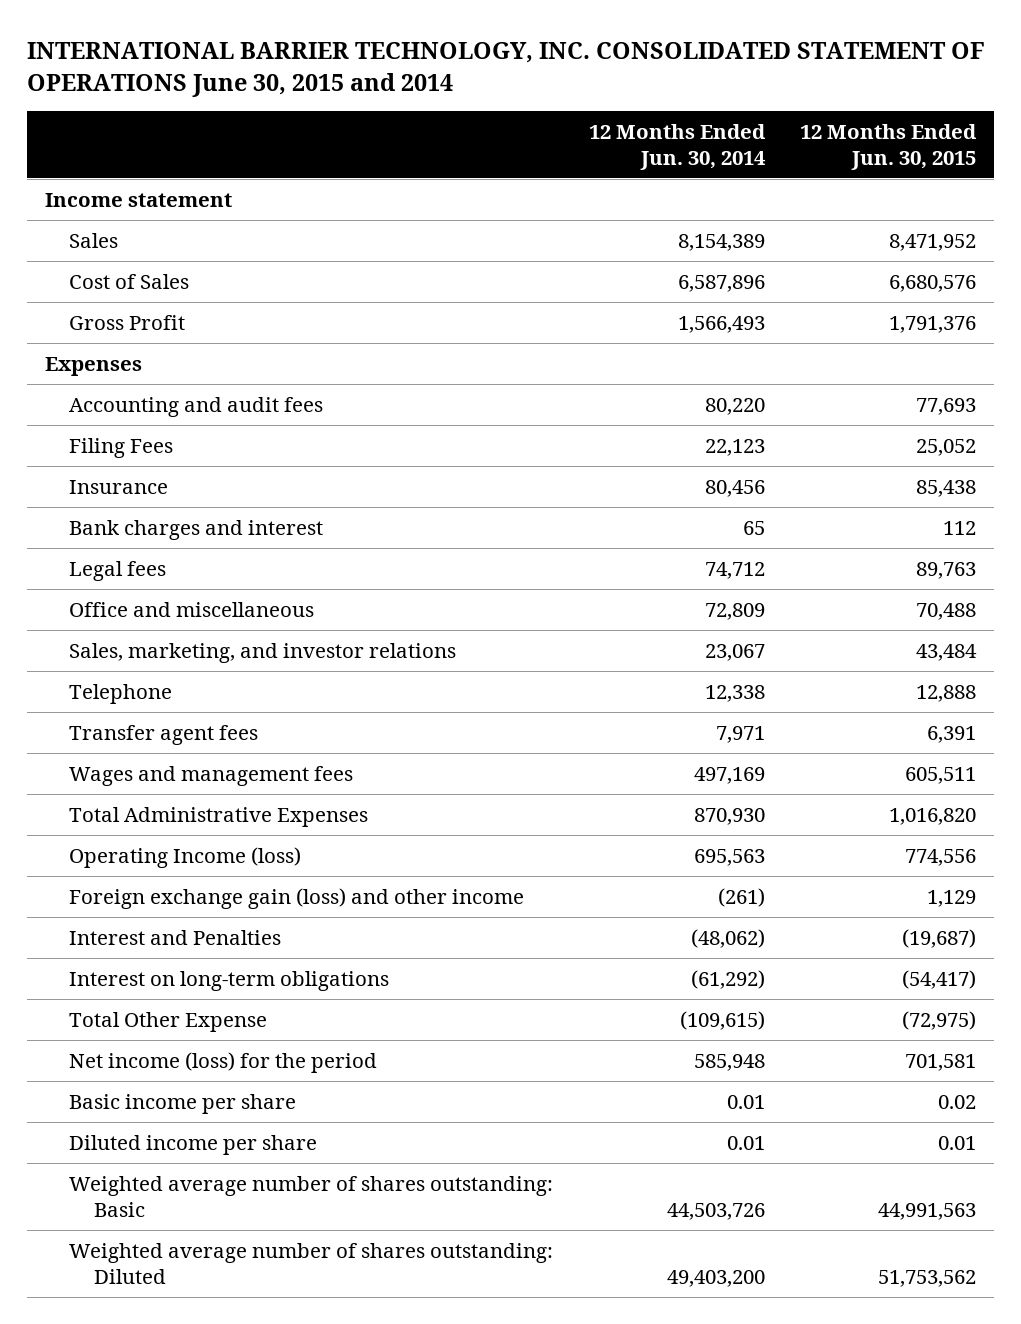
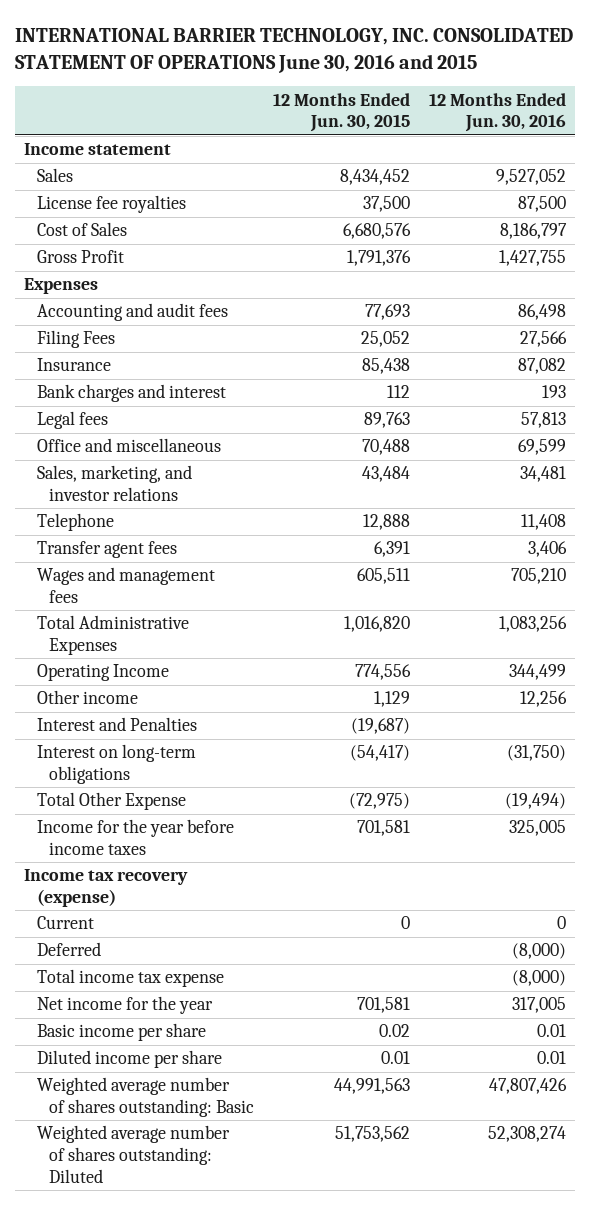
[27,41,986,97] INTERNATIONAL BARRIER TECHNOLOGY, INC. CONSOLIDATED STATEMENT OF OPERATIONS June 30, 2015 and 2014 -> [14,27,573,73] INTERNATIONAL BARRIER TECHNOLOGY, INC. CONSOLIDATED STATEMENT OF OPERATIONS June 30, 2016 and 2015
[588,123,766,171] 12 Months Ended Jun. 30, 2014 -> none
none -> [428,92,566,133] 12 Months Ended Jun. 30, 2016
[889,233,977,251] 8,471,952 -> [339,169,410,186] 8,434,452
none -> [36,195,186,214] License fee royalties
[69,846,302,868] Operating Income (loss) -> [36,664,169,682] Operating Income
[69,887,525,909] Foreign exchange gain (loss) and other income -> [36,690,138,705] Other income
none -> [36,819,234,856] Income for the year before income taxes
none -> [24,869,189,908] Income tax recovery (expense)
none -> [36,916,94,930] Current
none -> [36,942,101,957] Deferred
none -> [36,969,224,988] Total income tax expense
[69,1051,378,1073] Net income (loss) for the period -> [36,996,213,1015] Net income for the year

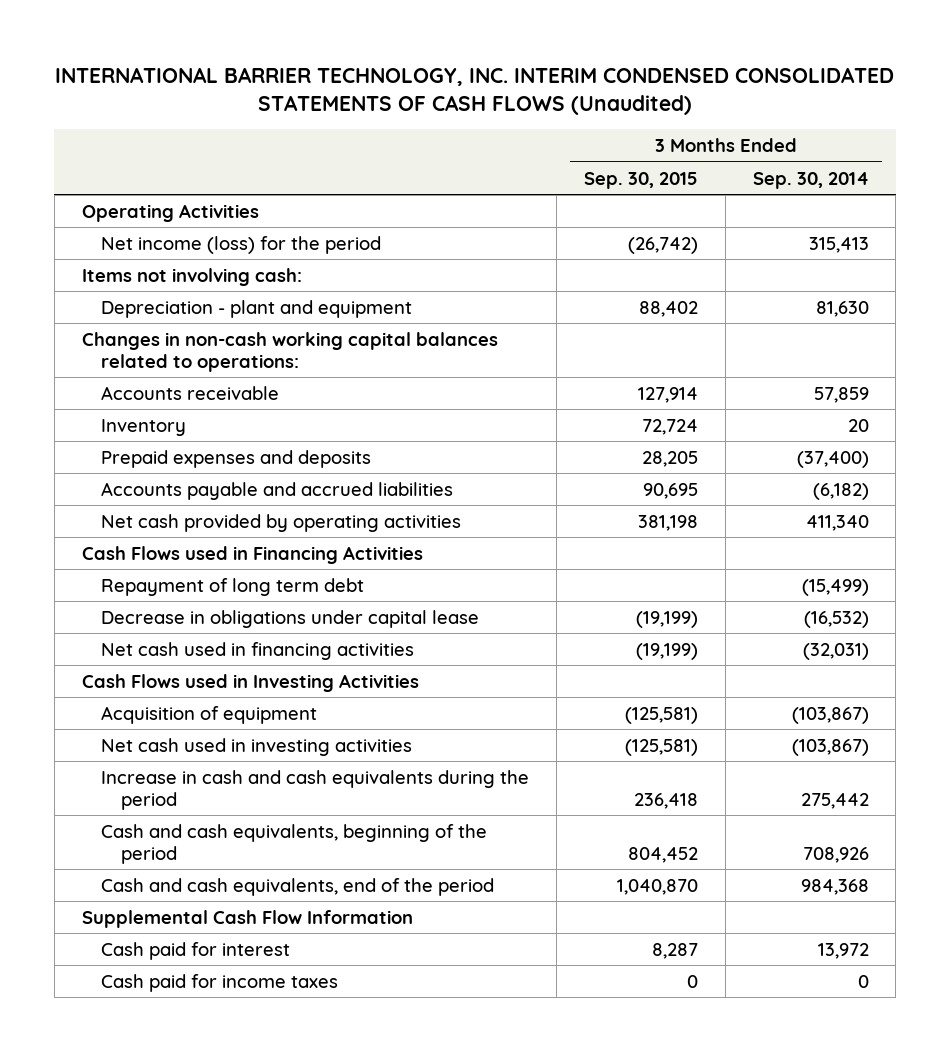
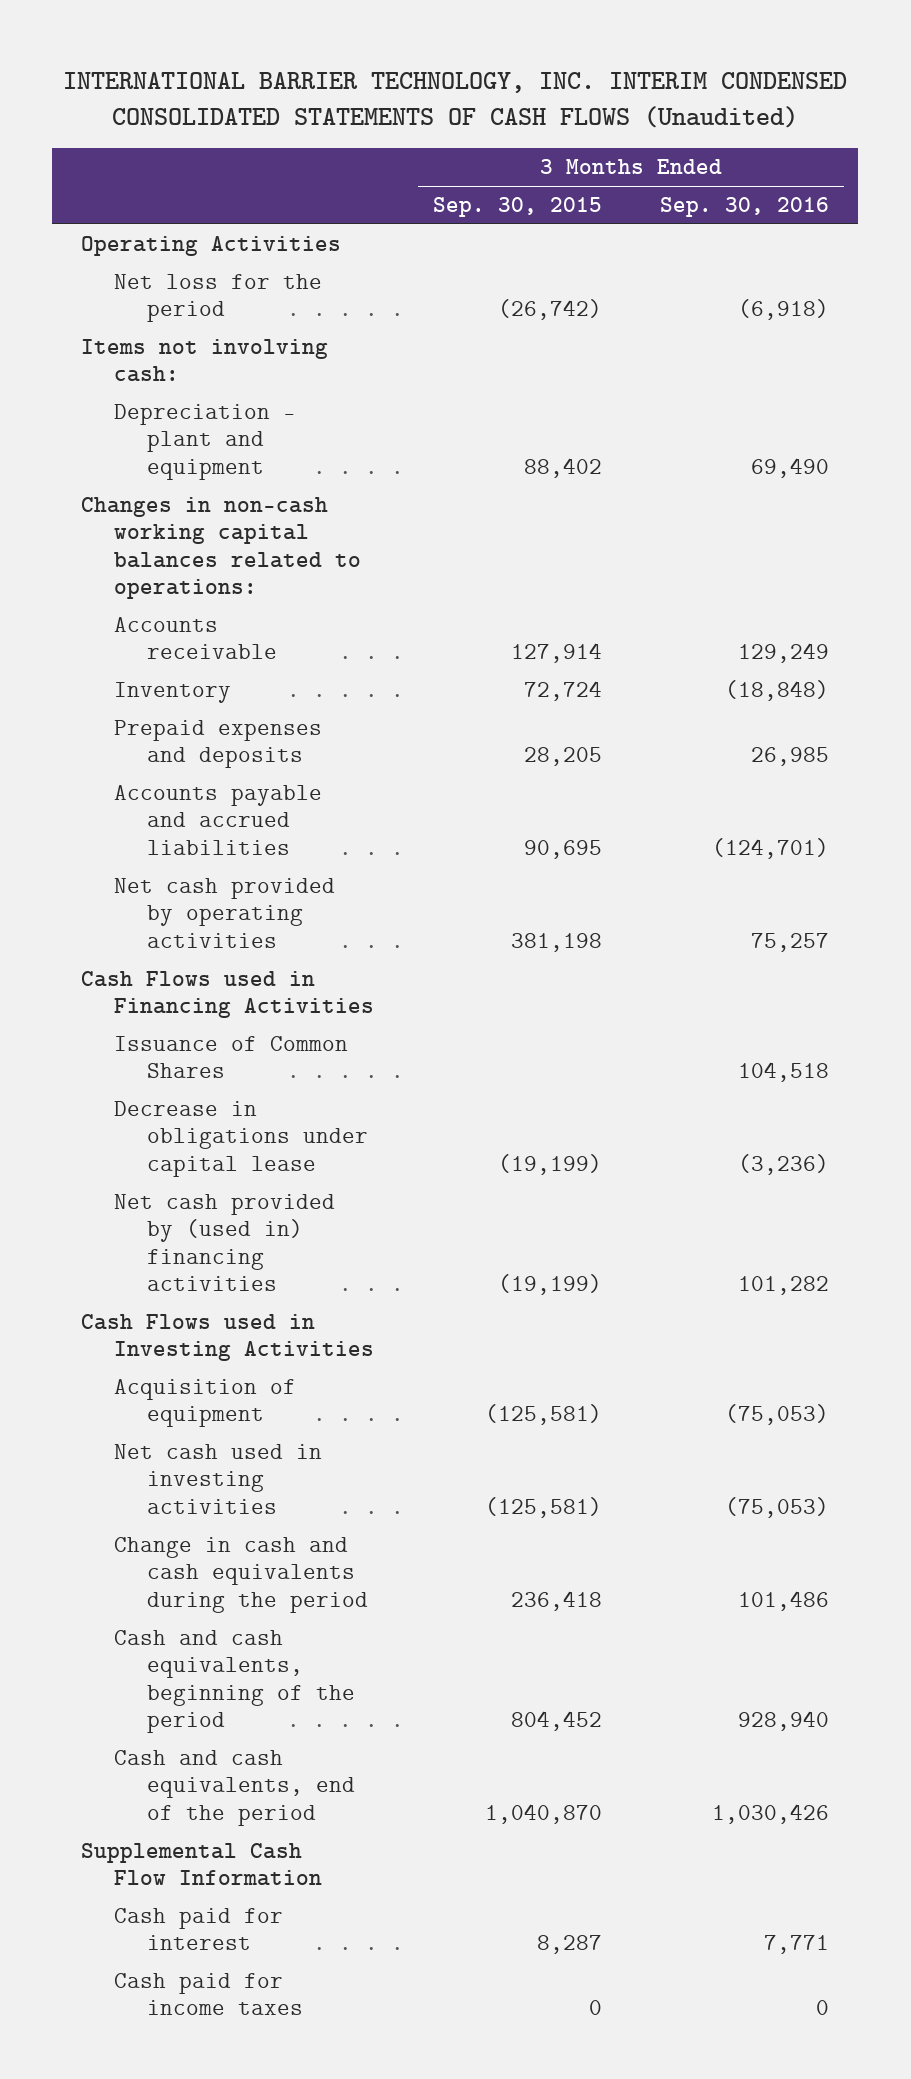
[752,171,869,189] Sep. 30, 2014 -> none
none -> [660,197,830,218] Sep. 30, 2016
[101,235,382,254] Net income (loss) for the period -> [114,274,323,323] Net loss for the period
[101,577,365,596] Repayment of long term debt -> none
none -> [114,1036,349,1079] Issuance of Common Shares
[101,641,415,660] Net cash used in financing activities -> [114,1194,336,1292] Net cash provided by (used in) financing activities
[101,769,530,810] Increase in cash and cash equivalents during the period -> [114,1537,369,1613] Change in cash and cash equivalents during the period

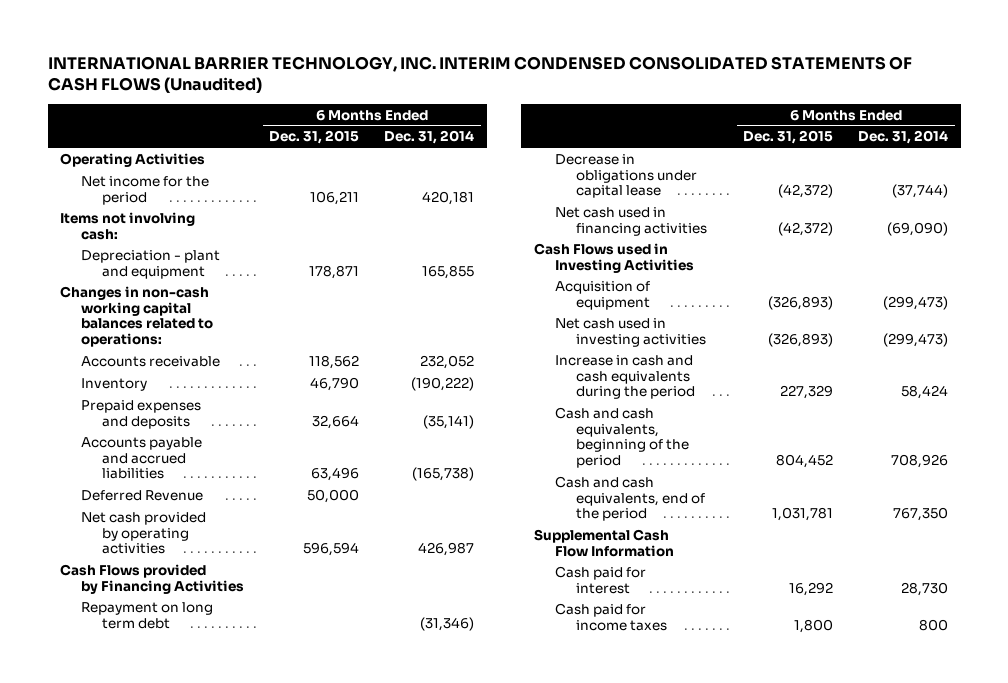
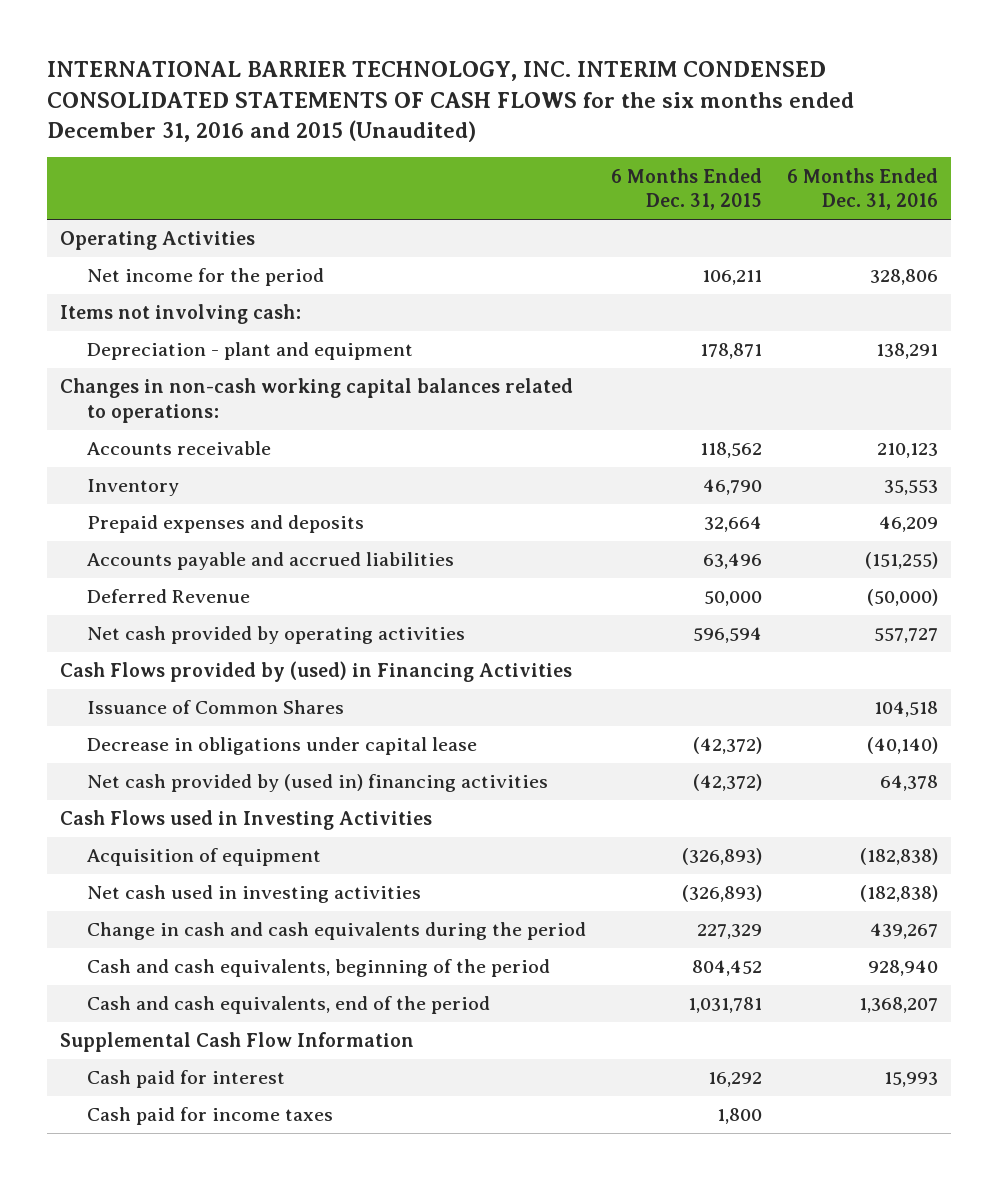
[47,55,912,94] INTERNATIONAL BARRIER TECHNOLOGY, INC. INTERIM CONDENSED CONSOLIDATED STATEMENTS OF CASH FLOWS (Unaudited) -> [47,61,855,142] INTERNATIONAL BARRIER TECHNOLOGY, INC. INTERIM CONDENSED CONSOLIDATED STATEMENTS OF CASH FLOWS for the six months ended December 31, 2016 and 2015 (Unaudited)
[384,130,475,145] Dec. 31, 2014 -> none
none -> [787,167,939,211] 6 Months Ended Dec. 31, 2016
[81,601,214,629] Repayment on long term debt -> none
[60,563,245,594] Cash Flows provided by Financing Activities -> [59,661,572,683] Cash Flows provided by (used) in Financing Activities
none -> [87,700,345,715] Issuance of Common Shares
[554,206,707,236] Net cash used in financing activities -> [87,774,549,793] Net cash provided by (used in) financing activities
[554,354,695,400] Increase in cash and cash equivalents during the period -> [87,922,587,941] Change in cash and cash equivalents during the period

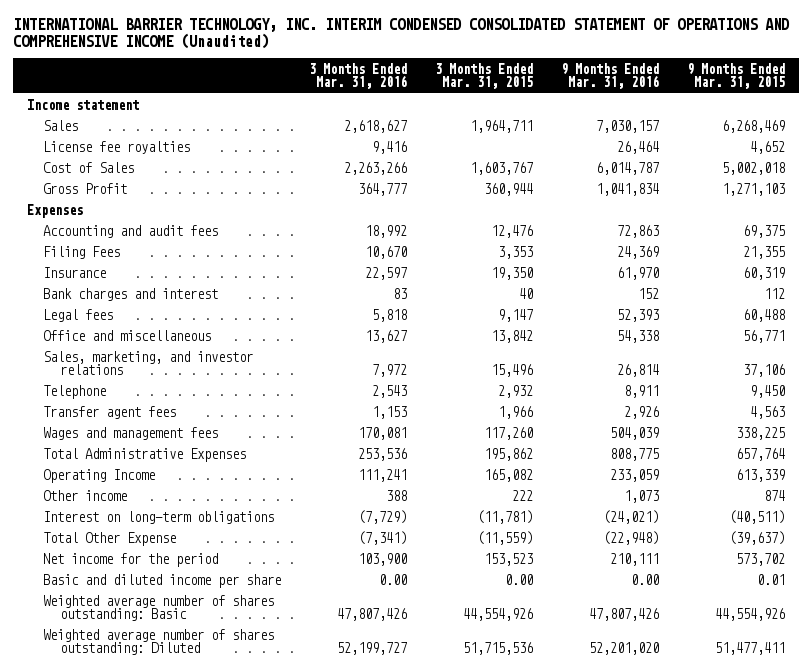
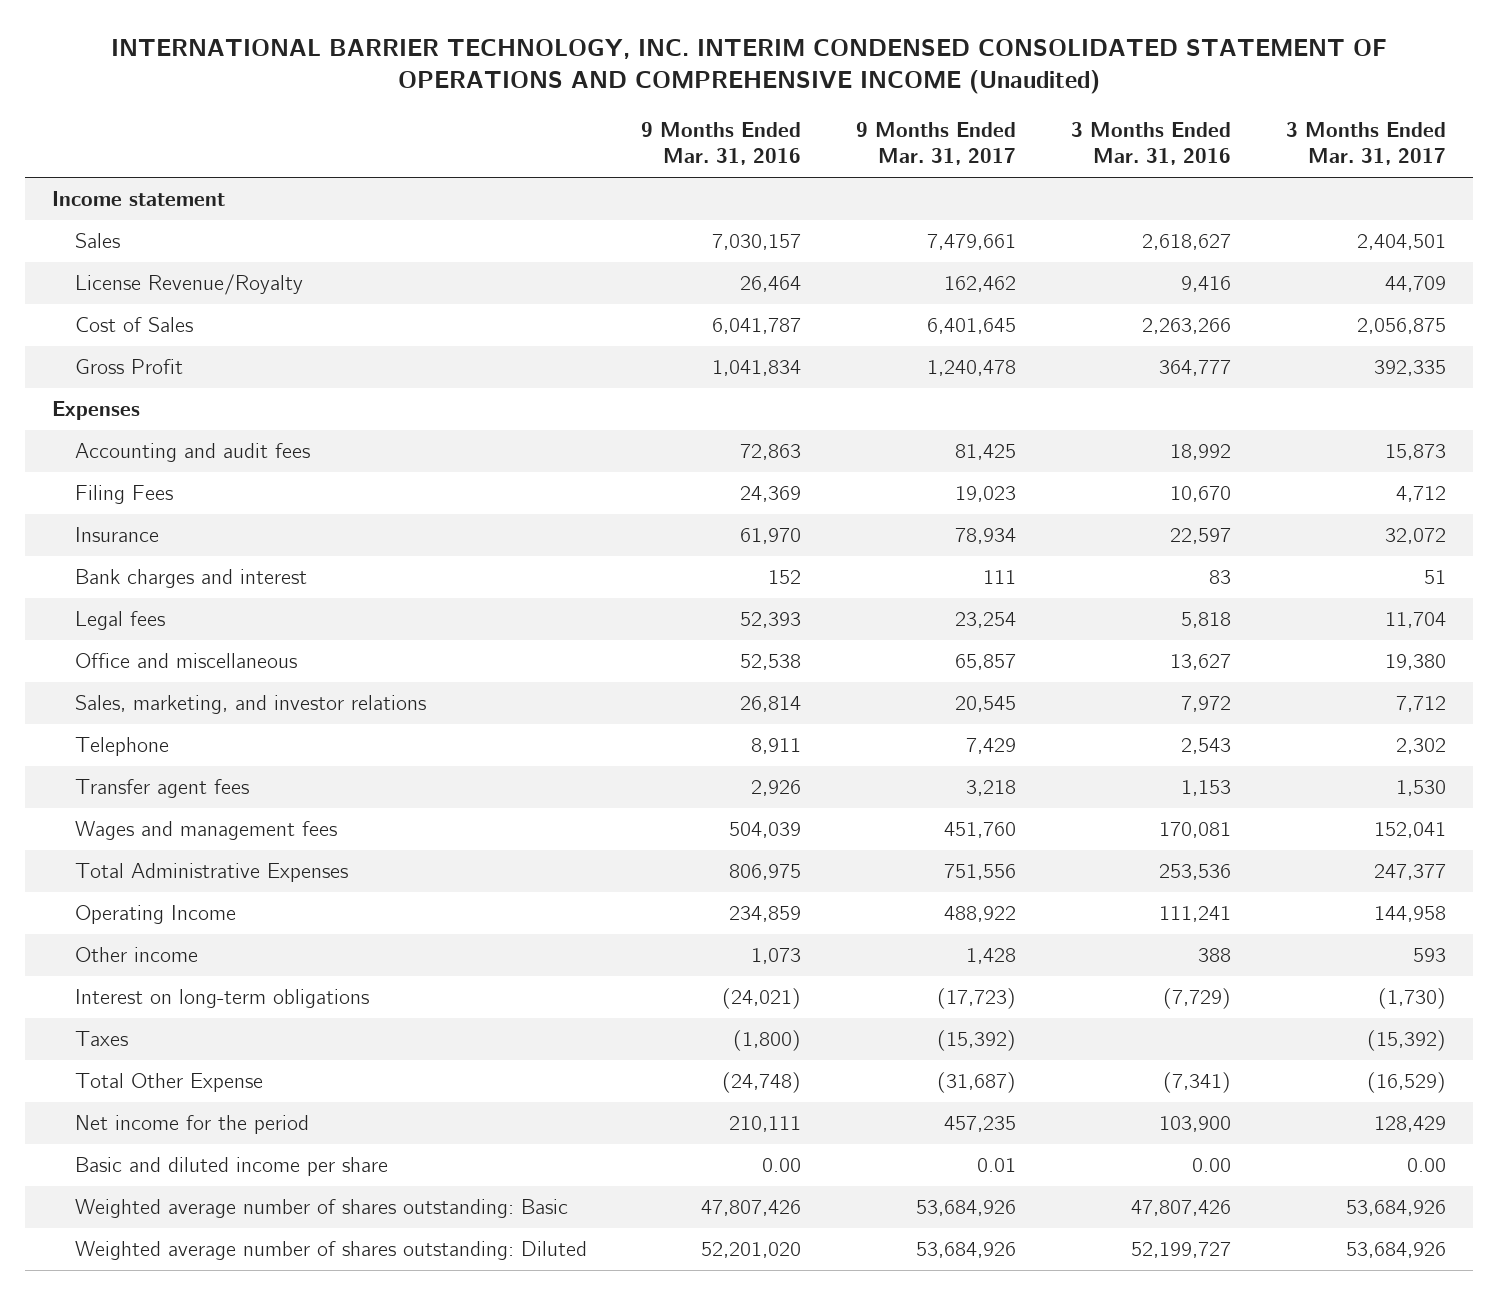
[435,62,534,90] 3 Months Ended Mar. 31, 2015 -> none
[686,62,785,90] 9 Months Ended Mar. 31, 2015 -> none
none -> [856,121,1017,166] 9 Months Ended Mar. 31, 2017
none -> [1285,121,1446,166] 3 Months Ended Mar. 31, 2017
[43,140,191,154] License fee royalties -> [74,274,303,296] License Revenue/Royalty
[595,161,659,175] 6,014,787 -> [712,318,802,335] 6,041,787
[616,329,659,343] 54,338 -> [740,654,802,671] 52,538
[609,447,659,461] 808,775 -> [729,864,802,881] 806,975
[609,468,659,482] 233,059 -> [729,906,802,923] 234,859
none -> [74,1031,128,1047] Taxes
[602,530,659,545] (22,948) -> [722,1072,802,1094] (24,748)

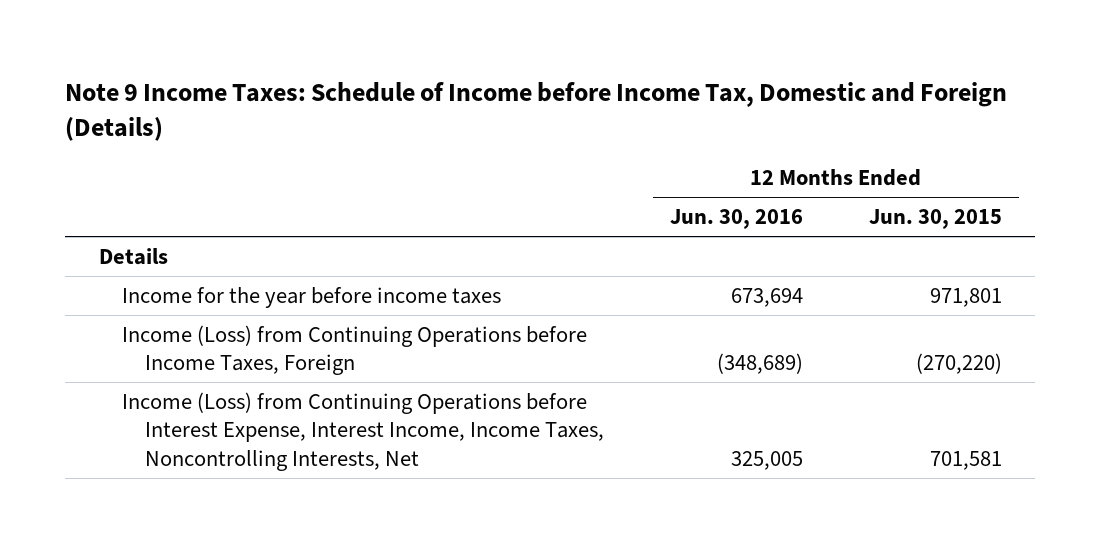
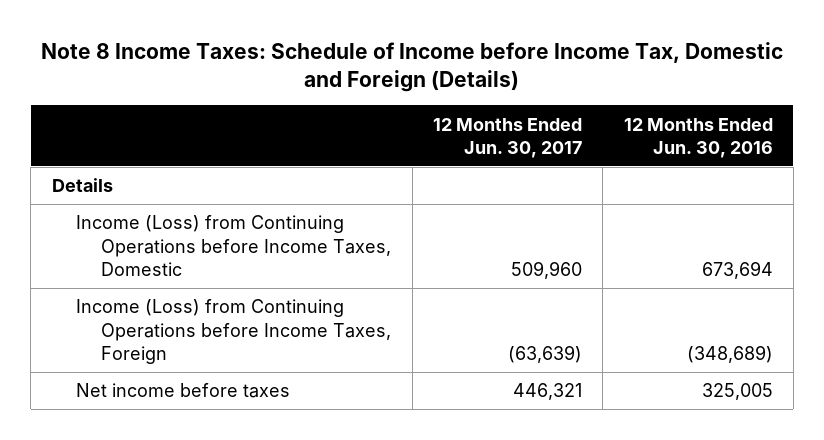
[65,81,1008,141] Note 9 Income Taxes: Schedule of Income before Income Tax, Domestic and Foreign (Details) -> [41,41,784,93] Note 8 Income Taxes: Schedule of Income before Income Tax, Domestic and Foreign (Details)
[869,209,1003,230] Jun. 30, 2015 -> none
none -> [432,117,582,158] 12 Months Ended Jun. 30, 2017
[121,286,501,308] Income for the year before income taxes -> [76,215,392,277] Income (Loss) from Continuing Operations before Income Taxes, Domestic
[121,391,604,471] Income (Loss) from Continuing Operations before Interest Expense, Interest Income, Income Taxes, Noncontrolling Interests, Net -> [76,383,291,399] Net income before taxes

